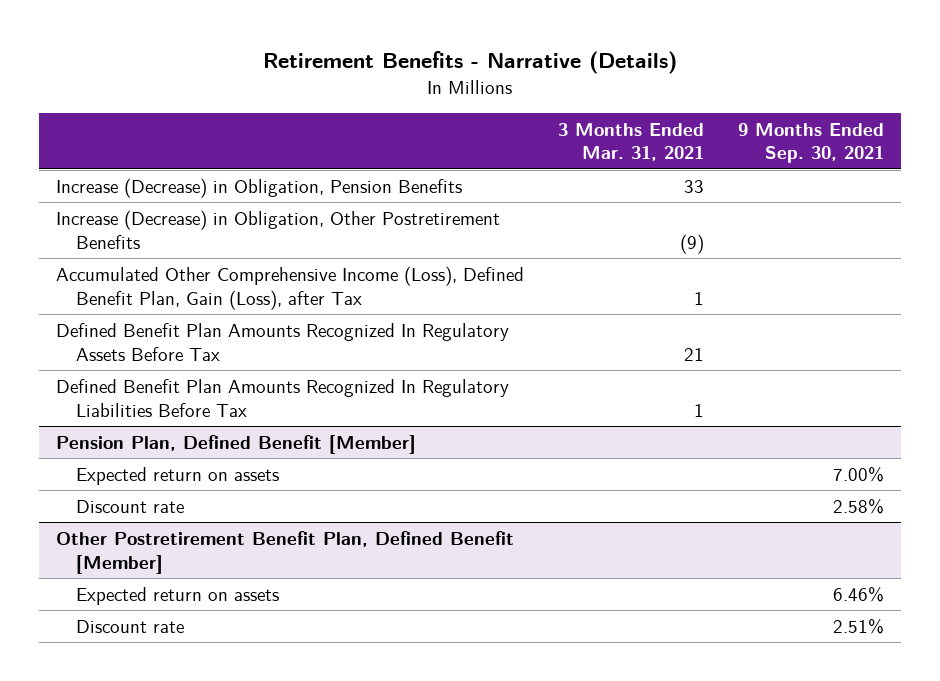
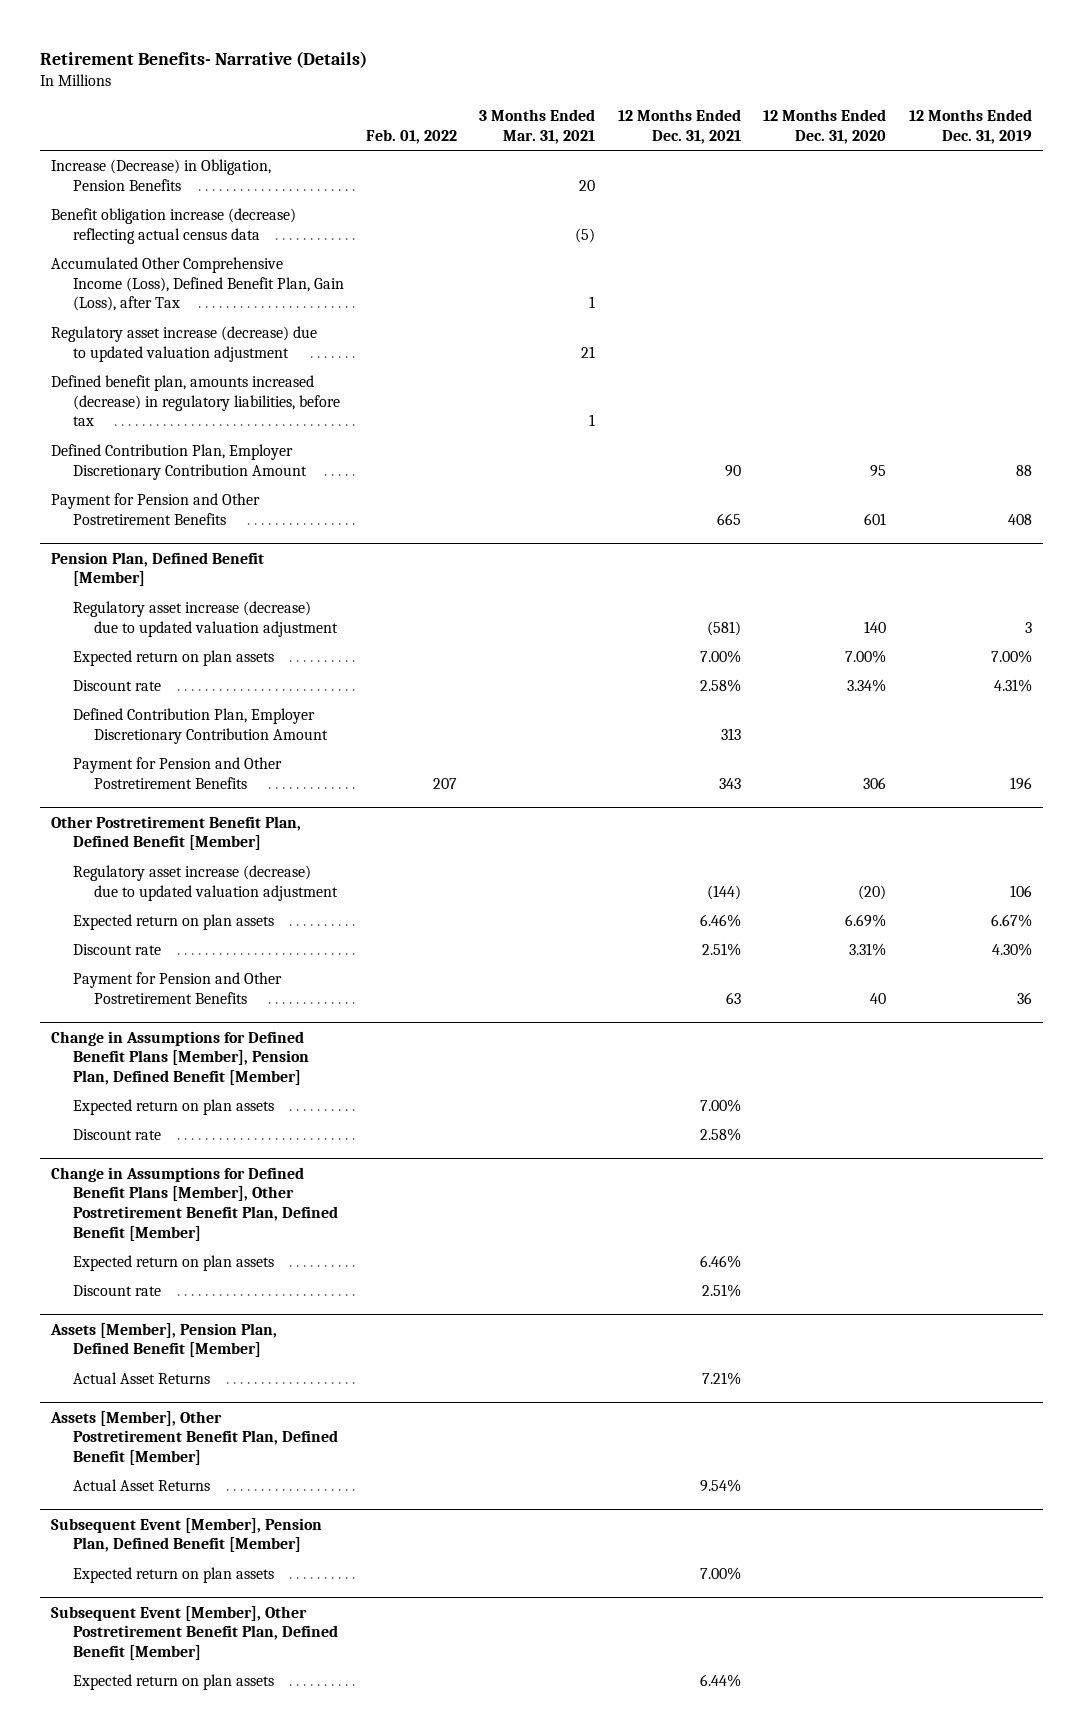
[263,51,678,75] Retirement Benefits - Narrative (Details) -> [40,50,368,68] Retirement Benefits- Narrative (Details)
[738,122,885,164] 9 Months Ended Sep. 30, 2021 -> none
none -> [366,129,458,145] Feb. 01, 2022
none -> [617,109,741,145] 12 Months Ended Dec. 31, 2021
none -> [763,109,887,145] 12 Months Ended Dec. 31, 2020
none -> [908,109,1032,145] 12 Months Ended Dec. 31, 2019
[684,179,705,193] 33 -> [579,179,596,191] 20
[56,209,501,249] Increase (Decrease) in Obligation, Other Postretirement Benefits -> [51,207,297,244] Benefit obligation increase (decrease) reflecting actual census data
[680,233,705,254] (9) -> [575,227,596,243] (5)
[56,322,510,361] Defined Benefit Plan Amounts Recognized In Regulatory Assets Before Tax -> [51,325,318,362] Regulatory asset increase (decrease) due to updated valuation adjustment
[56,378,510,417] Defined Benefit Plan Amounts Recognized In Regulatory Liabilities Before Tax -> [51,374,340,427] Defined benefit plan, amounts increased (decrease) in regulatory liabilities, before tax
none -> [51,443,307,480] Defined Contribution Plan, Employer Discretionary Contribution Amount
none -> [51,492,261,525] Payment for Pension and Other Postretirement Benefits
none -> [72,600,339,637] Regulatory asset increase (decrease) due to updated valuation adjustment
[75,466,279,485] Expected return on assets -> [72,649,274,666] Expected return on plan assets
none -> [72,707,329,744] Defined Contribution Plan, Employer Discretionary Contribution Amount
none -> [72,756,282,789] Payment for Pension and Other Postretirement Benefits
none -> [72,864,339,901] Regulatory asset increase (decrease) due to updated valuation adjustment
[75,586,279,605] Expected return on assets -> [72,913,274,930] Expected return on plan assets
none -> [72,971,282,1004] Payment for Pension and Other Postretirement Benefits
none -> [51,1030,309,1086] Change in Assumptions for Defined Benefit Plans [Member], Pension Plan, Defined Benefit [Member]
none -> [72,1098,274,1115] Expected return on plan assets
none -> [72,1128,161,1140] Discount rate
none -> [51,1166,338,1241] Change in Assumptions for Defined Benefit Plans [Member], Other Postretirement Benefit Plan, Defined Benefit [Member]
none -> [72,1254,274,1271] Expected return on plan assets
none -> [72,1284,161,1296] Discount rate
none -> [50,1322,278,1358] Assets [Member], Pension Plan, Defined Benefit [Member]
none -> [72,1371,210,1384] Actual Asset Returns
none -> [50,1410,338,1466] Assets [Member], Other Postretirement Benefit Plan, Defined Benefit [Member]
none -> [72,1478,210,1491] Actual Asset Returns
none -> [51,1517,323,1553] Subsequent Event [Member], Pension Plan, Defined Benefit [Member]
none -> [72,1566,274,1583] Expected return on plan assets
none -> [51,1605,338,1661] Subsequent Event [Member], Other Postretirement Benefit Plan, Defined Benefit [Member]
none -> [72,1673,274,1690] Expected return on plan assets

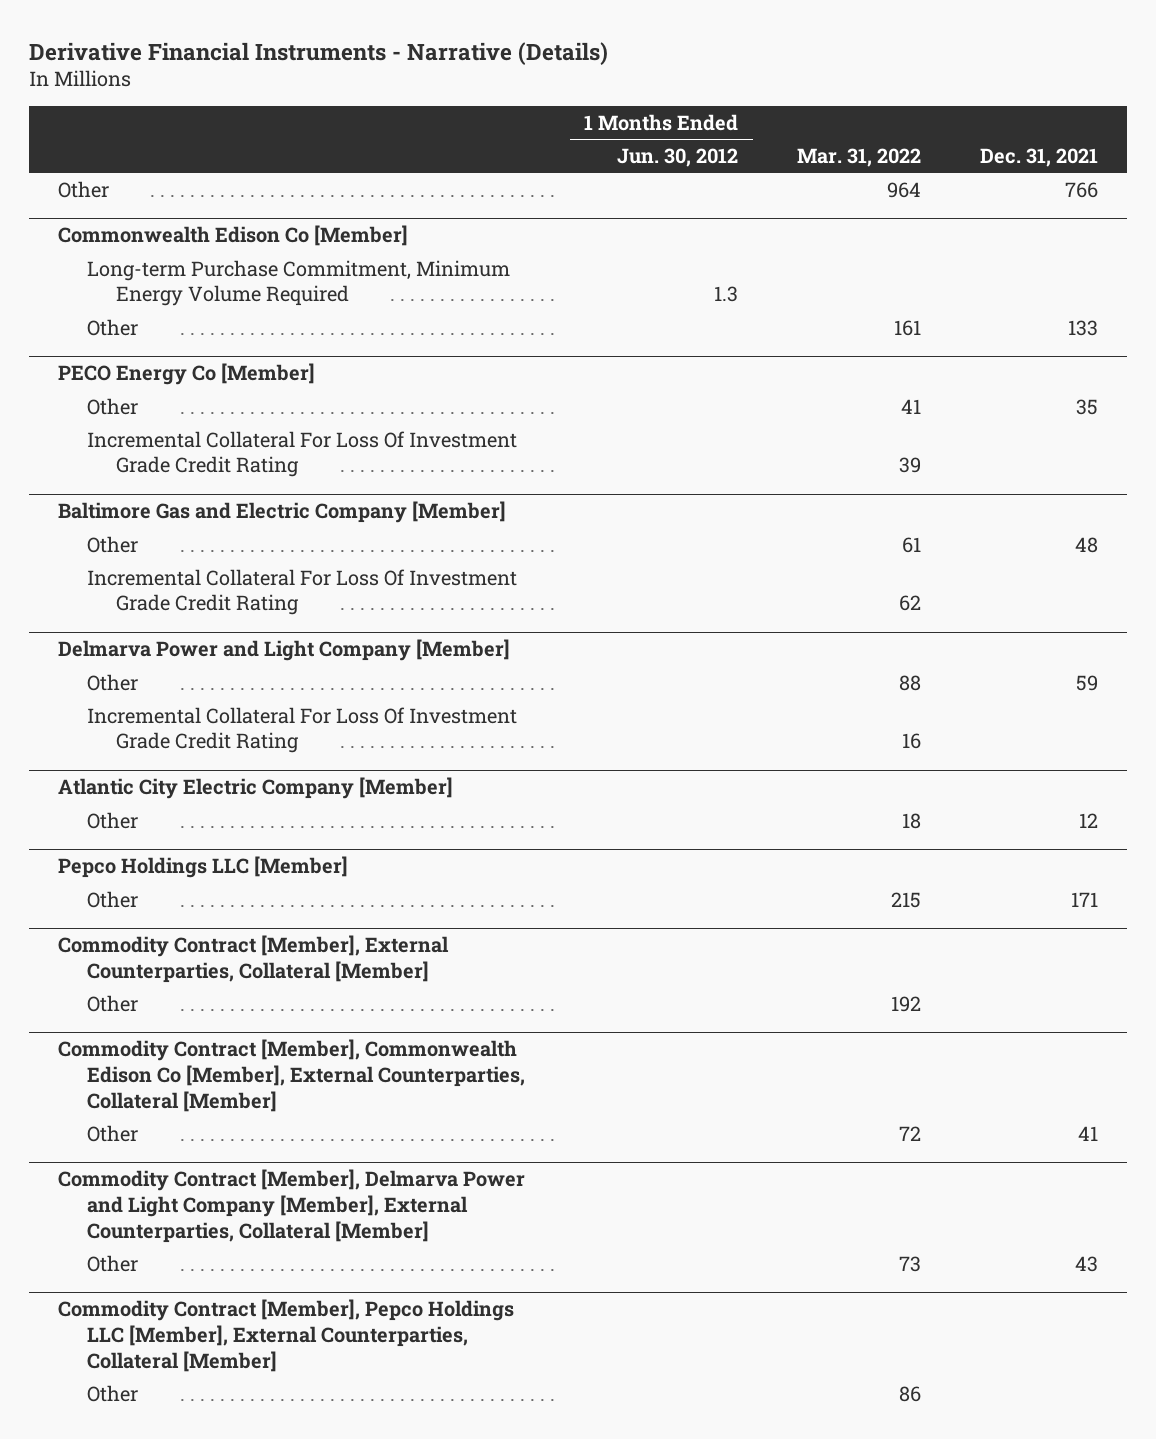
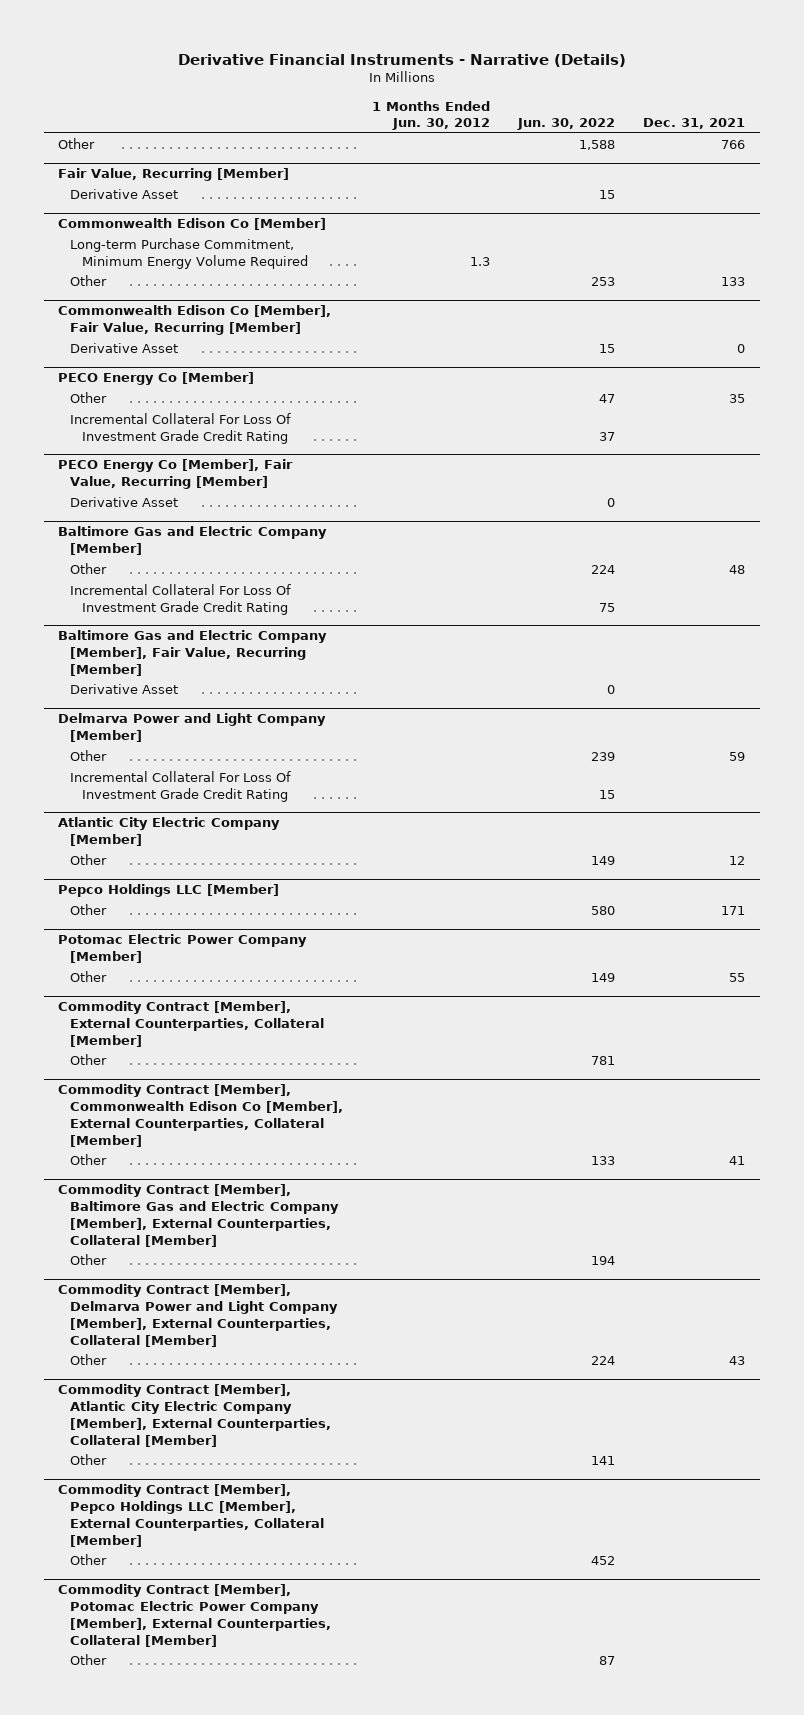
[797,147,922,167] Mar. 31, 2022 -> none
none -> [516,118,615,131] Jun. 30, 2022
none -> [58,168,290,182] Fair Value, Recurring [Member]
none -> [70,189,179,200] Derivative Asset
none -> [58,305,332,336] Commonwealth Edison Co [Member], Fair Value, Recurring [Member]
none -> [70,343,179,354] Derivative Asset
none -> [58,459,294,490] PECO Energy Co [Member], Fair Value, Recurring [Member]
none -> [70,497,179,508] Derivative Asset
none -> [58,630,328,676] Baltimore Gas and Electric Company [Member], Fair Value, Recurring [Member]
none -> [70,684,179,695] Derivative Asset
none -> [58,934,308,964] Potomac Electric Power Company [Member]
none -> [70,971,108,983] Other
none -> [58,1184,340,1247] Commodity Contract [Member], Baltimore Gas and Electric Company [Member], External Counterparties, Collateral [Member]
none -> [70,1254,108,1266] Other
none -> [58,1384,332,1447] Commodity Contract [Member], Atlantic City Electric Company [Member], External Counterparties, Collateral [Member]
none -> [70,1454,108,1466] Other
none -> [58,1584,332,1647] Commodity Contract [Member], Potomac Electric Power Company [Member], External Counterparties, Collateral [Member]
none -> [70,1654,108,1666] Other

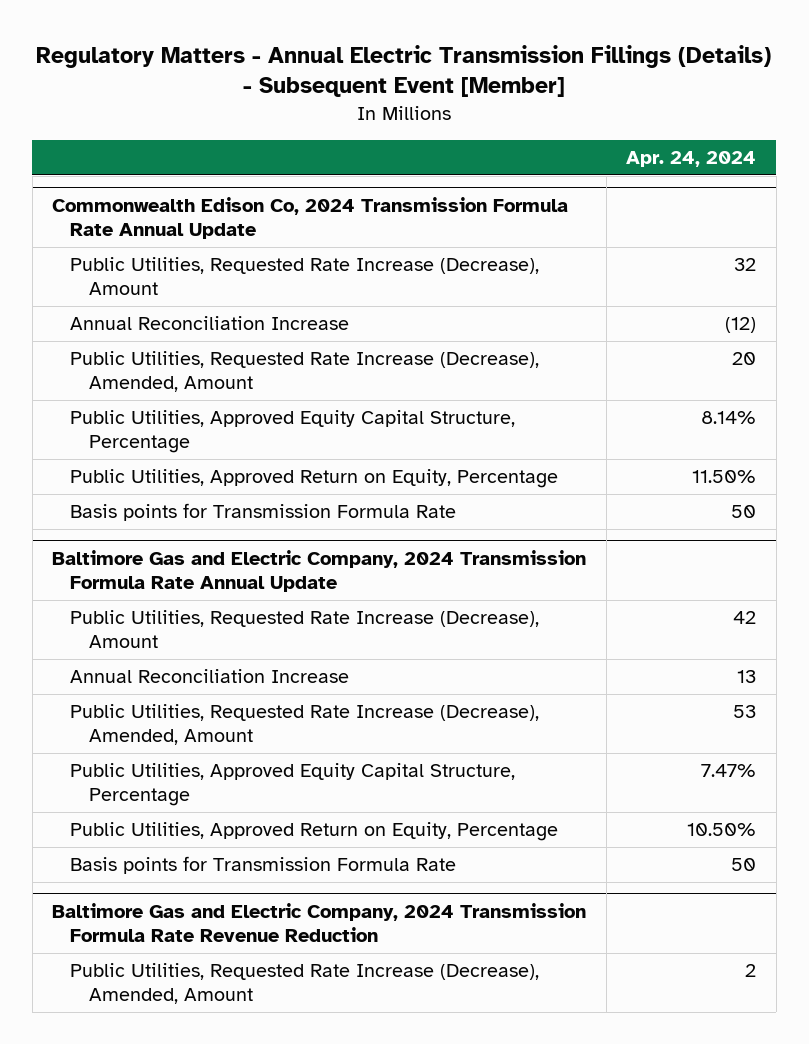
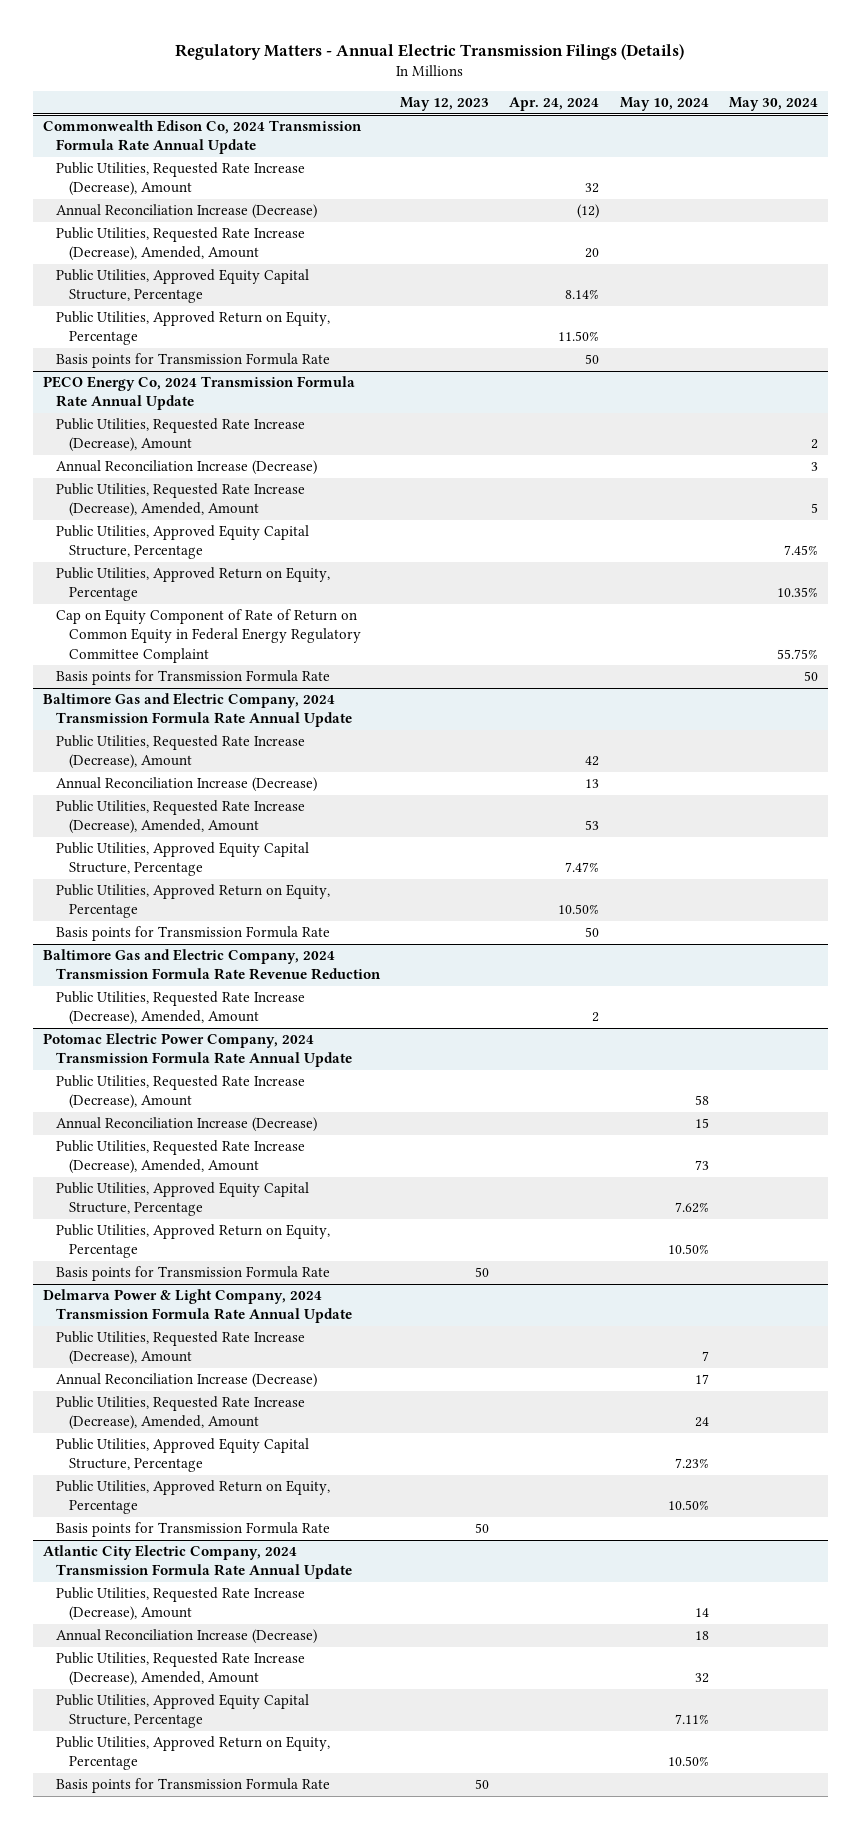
[36,44,772,98] Regulatory Matters - Annual Electric Transmission Fillings (Details) - Subsequent Event [Member] -> [175,44,685,61] Regulatory Matters - Annual Electric Transmission Filings (Details)
none -> [400,97,490,112] May 12, 2023
none -> [619,97,709,112] May 10, 2024
none -> [728,97,818,112] May 30, 2024
[70,316,350,331] Annual Reconciliation Increase -> [56,204,318,220] Annual Reconciliation Increase (Decrease)
none -> [43,376,356,411] PECO Energy Co, 2024 Transmission Formula Rate Annual Update
none -> [56,418,306,453] Public Utilities, Requested Rate Increase (Decrease), Amount
none -> [56,460,318,476] Annual Reconciliation Increase (Decrease)
none -> [56,483,306,518] Public Utilities, Requested Rate Increase (Decrease), Amended, Amount
none -> [56,525,310,560] Public Utilities, Approved Equity Capital Structure, Percentage
none -> [56,567,331,602] Public Utilities, Approved Return on Equity, Percentage
none -> [56,609,362,663] Cap on Equity Component of Rate of Return on Common Equity in Federal Energy Regulatory Committee Complaint
none -> [56,670,331,686] Basis points for Transmission Formula Rate
[70,669,350,684] Annual Reconciliation Increase -> [56,777,318,793] Annual Reconciliation Increase (Decrease)
none -> [43,1033,353,1068] Potomac Electric Power Company, 2024 Transmission Formula Rate Annual Update
none -> [56,1075,306,1110] Public Utilities, Requested Rate Increase (Decrease), Amount
none -> [56,1117,318,1133] Annual Reconciliation Increase (Decrease)
none -> [56,1140,306,1175] Public Utilities, Requested Rate Increase (Decrease), Amended, Amount
none -> [56,1182,310,1217] Public Utilities, Approved Equity Capital Structure, Percentage
none -> [56,1224,331,1259] Public Utilities, Approved Return on Equity, Percentage
none -> [56,1266,331,1282] Basis points for Transmission Formula Rate
none -> [43,1289,353,1324] Delmarva Power & Light Company, 2024 Transmission Formula Rate Annual Update
none -> [56,1331,306,1366] Public Utilities, Requested Rate Increase (Decrease), Amount
none -> [56,1373,318,1389] Annual Reconciliation Increase (Decrease)
none -> [56,1396,306,1431] Public Utilities, Requested Rate Increase (Decrease), Amended, Amount
none -> [56,1438,310,1473] Public Utilities, Approved Equity Capital Structure, Percentage
none -> [56,1480,331,1515] Public Utilities, Approved Return on Equity, Percentage
none -> [56,1522,331,1538] Basis points for Transmission Formula Rate
none -> [43,1545,353,1580] Atlantic City Electric Company, 2024 Transmission Formula Rate Annual Update
none -> [56,1587,306,1622] Public Utilities, Requested Rate Increase (Decrease), Amount
none -> [56,1629,318,1645] Annual Reconciliation Increase (Decrease)
none -> [56,1652,306,1687] Public Utilities, Requested Rate Increase (Decrease), Amended, Amount
none -> [56,1694,310,1729] Public Utilities, Approved Equity Capital Structure, Percentage
none -> [56,1736,331,1771] Public Utilities, Approved Return on Equity, Percentage
none -> [56,1778,331,1794] Basis points for Transmission Formula Rate

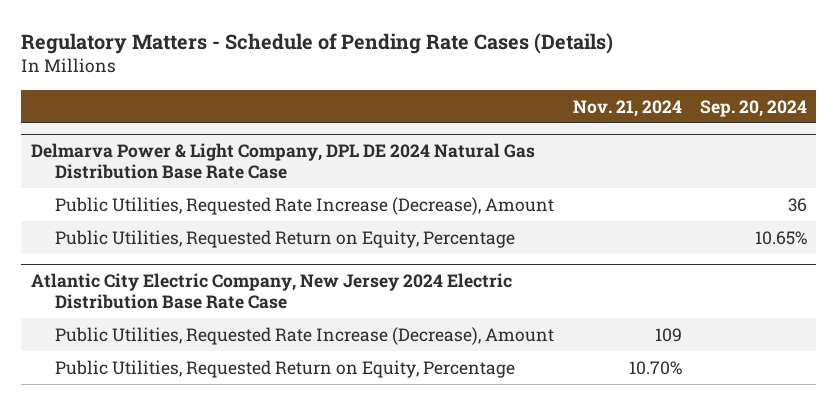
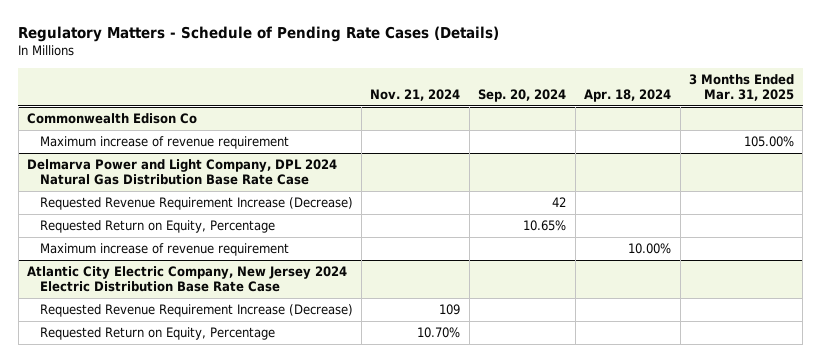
none -> [584,88,672,102] Apr. 18, 2024
none -> [688,74,794,101] 3 Months Ended Mar. 31, 2025
none -> [27,113,198,125] Commonwealth Edison Co
none -> [39,136,289,150] Maximum increase of revenue requirement
[30,142,535,179] Delmarva Power & Light Company, DPL DE 2024 Natural Gas Distribution Base Rate Case -> [27,159,338,185] Delmarva Power and Light Company, DPL 2024 Natural Gas Distribution Base Rate Case
[55,196,555,215] Public Utilities, Requested Rate Increase (Decrease), Amount -> [39,197,353,211] Requested Revenue Requirement Increase (Decrease)
[788,197,808,212] 36 -> [552,197,567,208] 42
[55,229,516,248] Public Utilities, Requested Return on Equity, Percentage -> [39,220,275,234] Requested Return on Equity, Percentage
none -> [39,243,289,257] Maximum increase of revenue requirement
[55,326,555,345] Public Utilities, Requested Rate Increase (Decrease), Amount -> [39,304,353,318] Requested Revenue Requirement Increase (Decrease)
[55,359,516,378] Public Utilities, Requested Return on Equity, Percentage -> [39,327,275,341] Requested Return on Equity, Percentage

